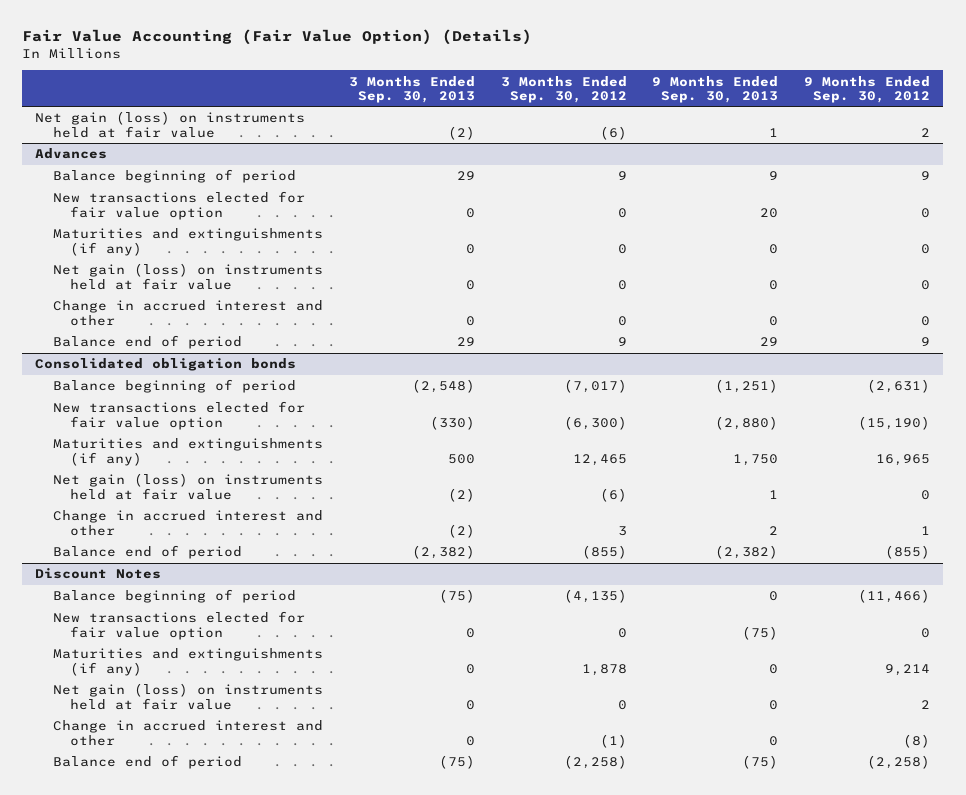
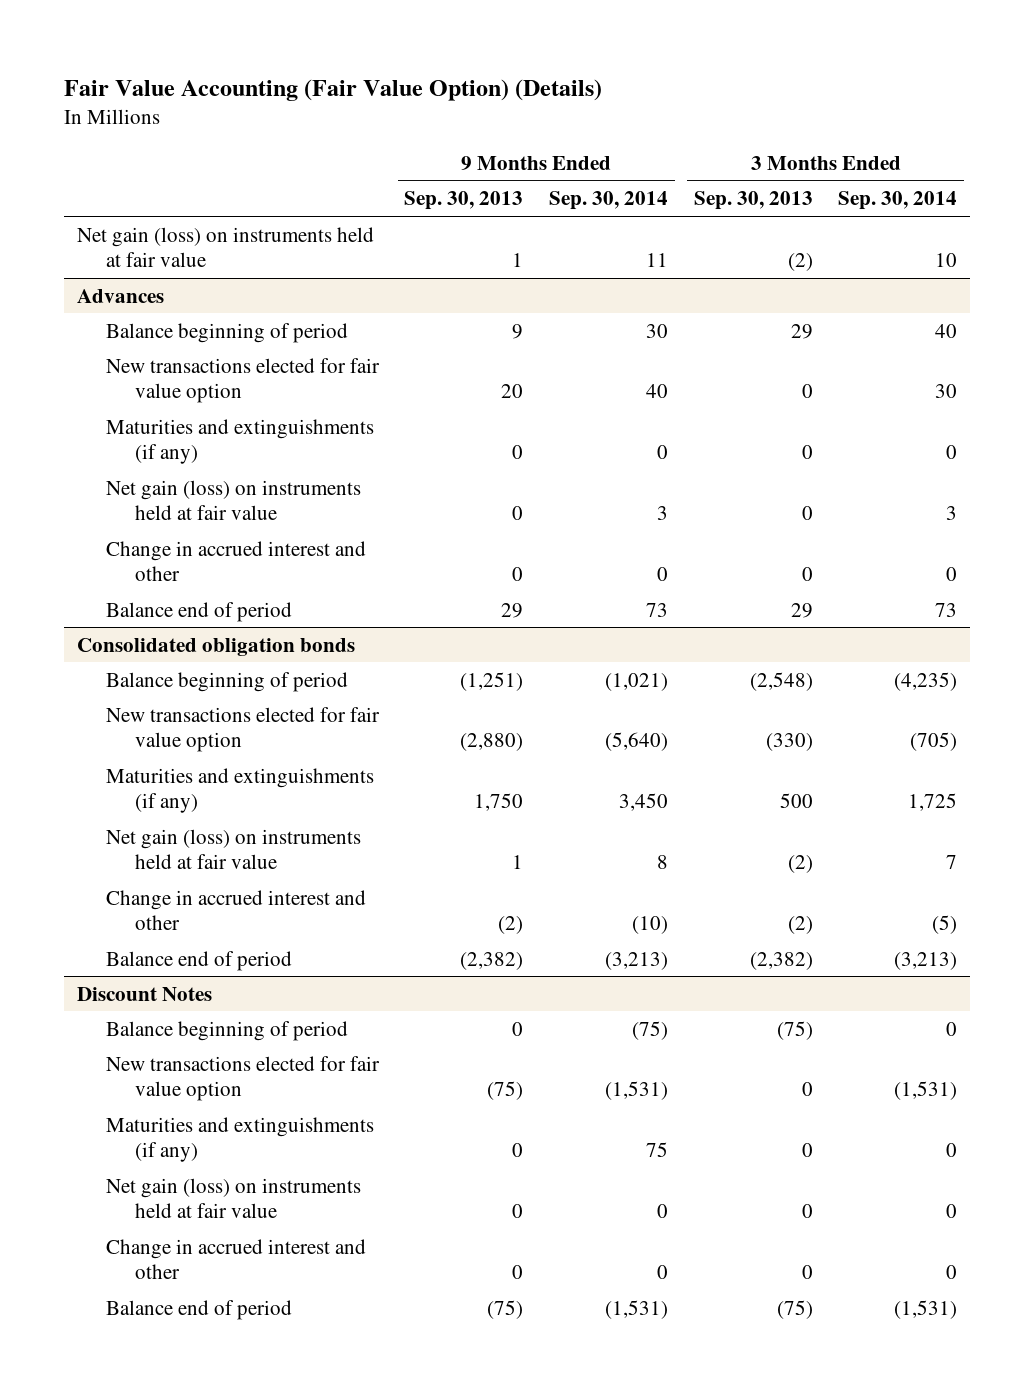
[500,75,627,103] 3 Months Ended Sep. 30, 2012 -> none
[804,75,931,103] 9 Months Ended Sep. 30, 2012 -> none
none -> [549,191,669,211] Sep. 30, 2014
none -> [838,191,958,211] Sep. 30, 2014
[769,525,779,535] 2 -> [498,915,524,934] (2)

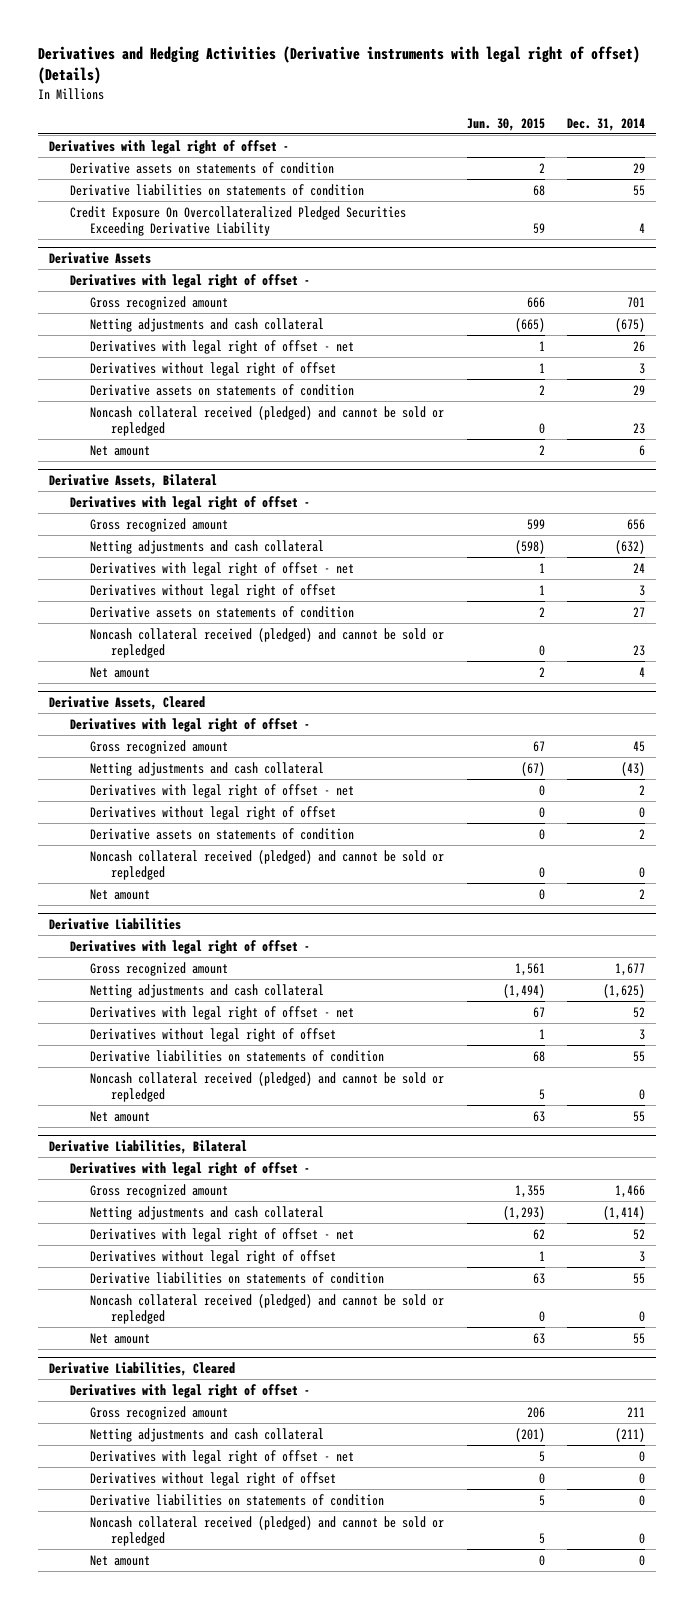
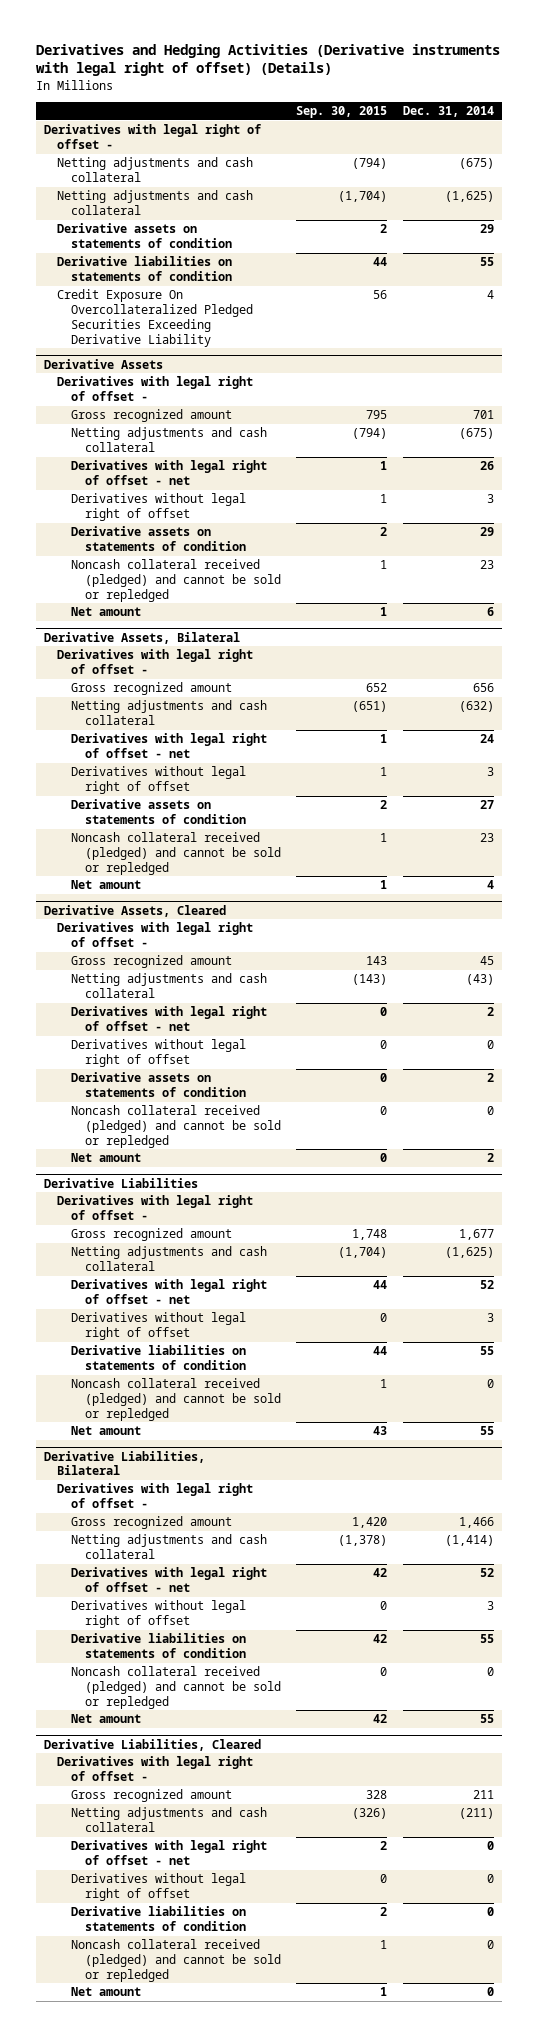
[466,117,545,131] Jun. 30, 2015 -> none
none -> [296,106,388,119] Sep. 30, 2015
none -> [57,157,254,183] Netting adjustments and cash collateral
none -> [57,190,254,216] Netting adjustments and cash collateral

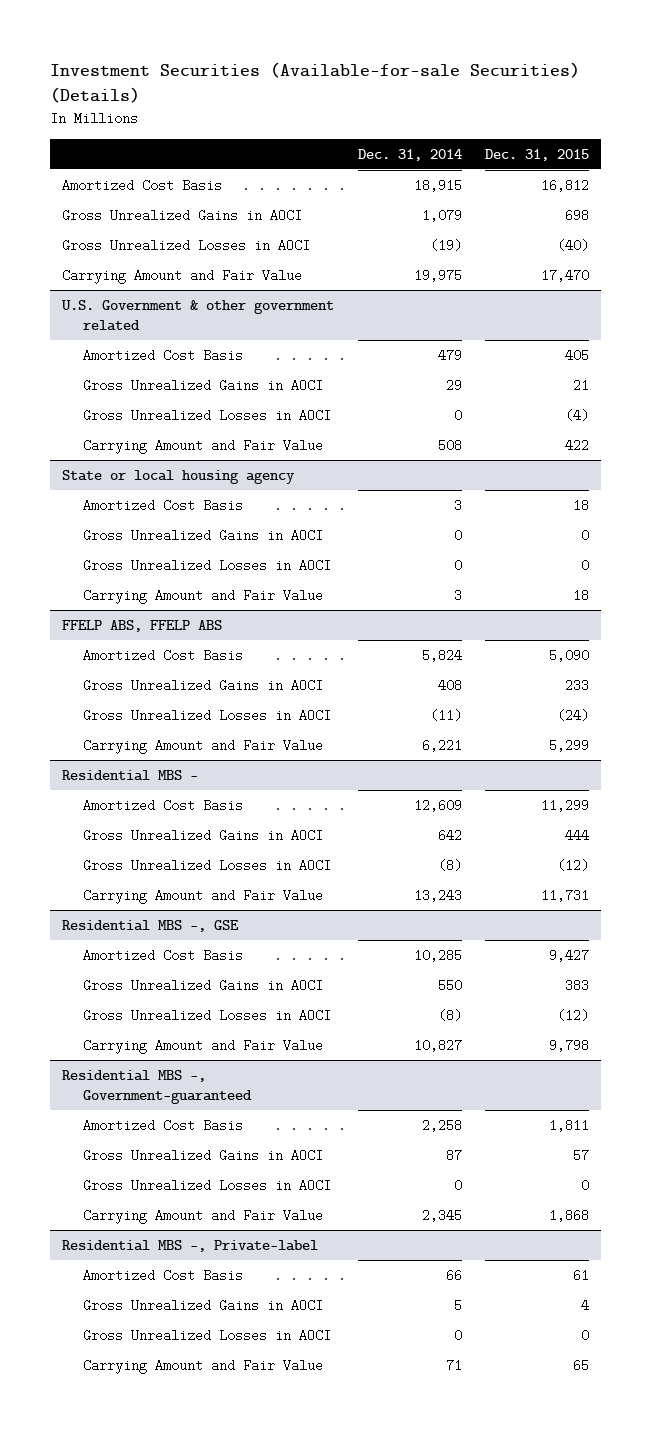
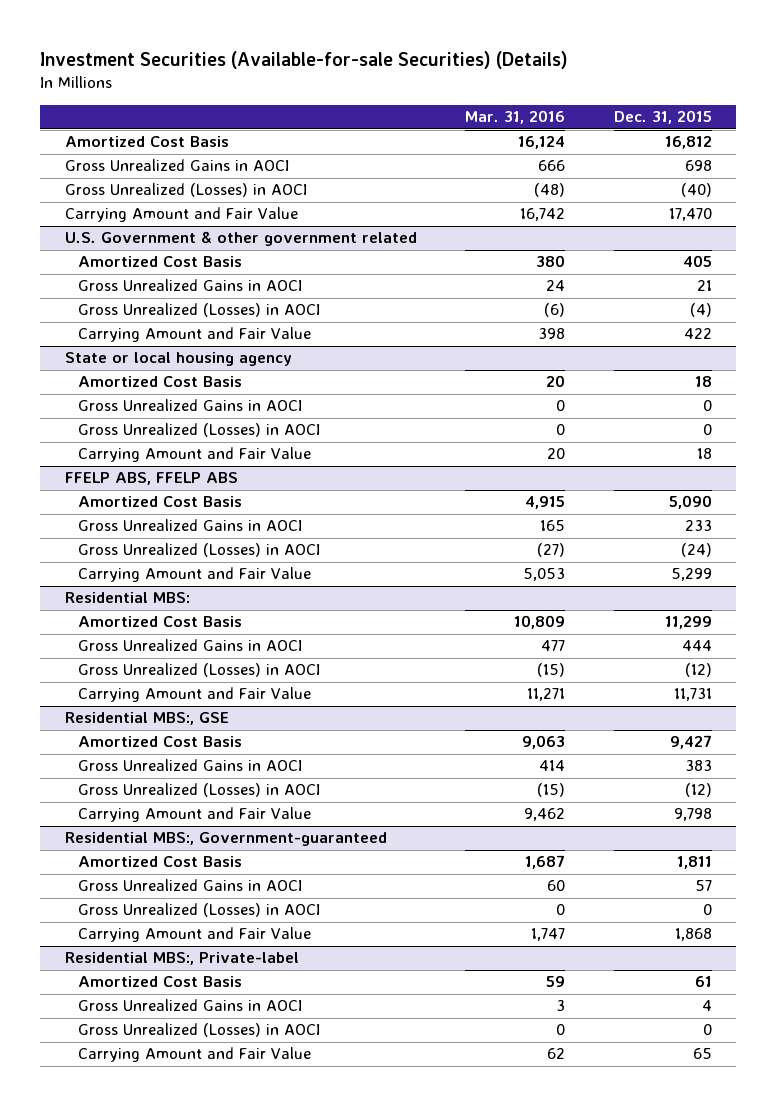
[357,148,462,161] Dec. 31, 2014 -> none
none -> [465,110,566,125] Mar. 31, 2016
[62,238,311,252] Gross Unrealized Losses in AOCI -> [64,183,307,198] Gross Unrealized (Losses) in AOCI
[83,408,332,422] Gross Unrealized Losses in AOCI -> [78,303,321,318] Gross Unrealized (Losses) in AOCI
[83,558,332,572] Gross Unrealized Losses in AOCI -> [78,423,321,438] Gross Unrealized (Losses) in AOCI
[83,708,332,722] Gross Unrealized Losses in AOCI -> [78,543,321,558] Gross Unrealized (Losses) in AOCI
[62,769,199,781] Residential MBS - -> [64,592,190,604] Residential MBS:
[83,858,332,872] Gross Unrealized Losses in AOCI -> [78,663,321,678] Gross Unrealized (Losses) in AOCI
[62,919,240,932] Residential MBS -, GSE -> [64,712,229,726] Residential MBS:, GSE
[83,1008,332,1022] Gross Unrealized Losses in AOCI -> [78,783,321,798] Gross Unrealized (Losses) in AOCI
[62,1069,253,1105] Residential MBS -, Government-guaranteed -> [64,832,387,847] Residential MBS:, Government-guaranteed
[83,1178,332,1192] Gross Unrealized Losses in AOCI -> [78,903,321,918] Gross Unrealized (Losses) in AOCI
[62,1239,319,1252] Residential MBS -, Private-label -> [64,952,299,966] Residential MBS:, Private-label
[83,1328,332,1342] Gross Unrealized Losses in AOCI -> [78,1023,321,1038] Gross Unrealized (Losses) in AOCI

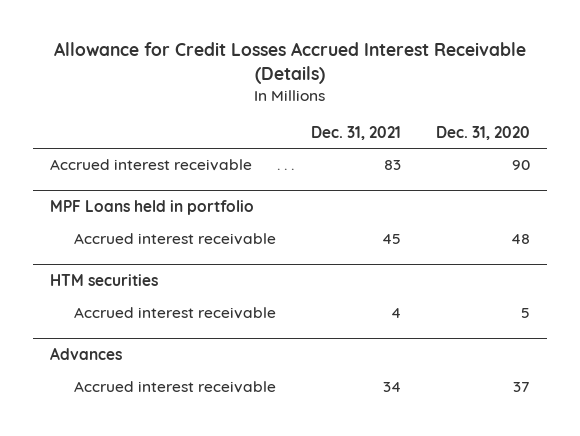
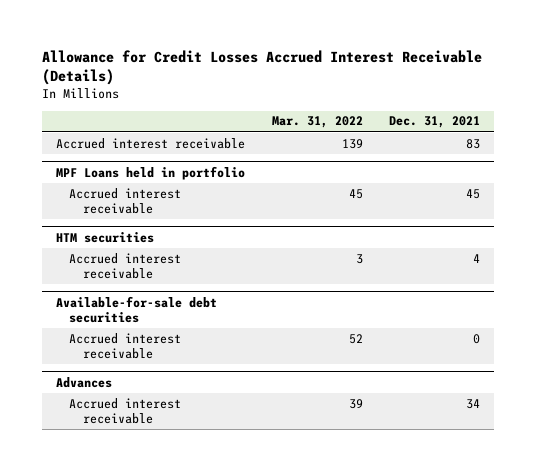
[435,125,530,140] Dec. 31, 2020 -> none
none -> [271,116,363,129] Mar. 31, 2022
none -> [55,295,217,323] Available-for-sale debt securities
none -> [69,332,182,360] Accrued interest receivable

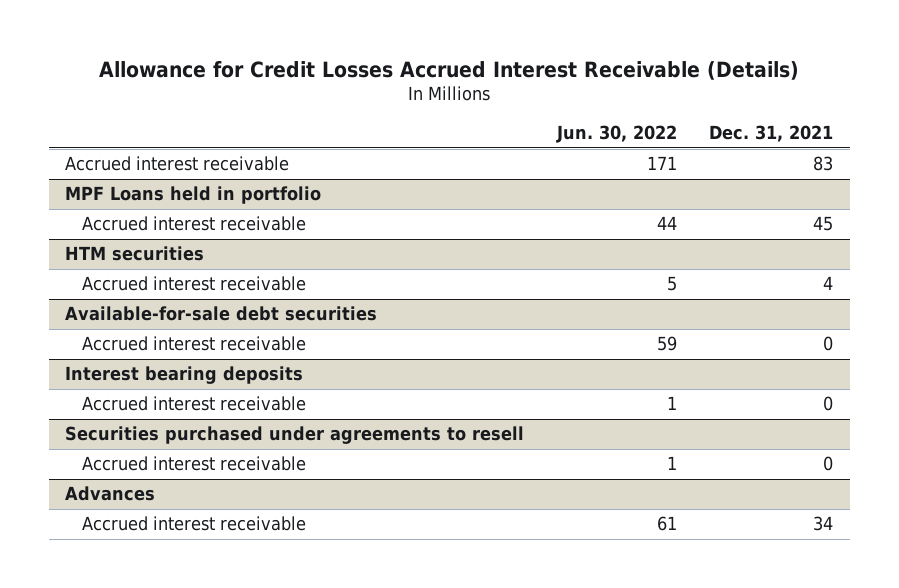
[271,116,363,129] Mar. 31, 2022 -> none
none -> [555,125,677,144] Jun. 30, 2022
none -> [65,366,304,385] Interest bearing deposits
none -> [82,396,307,412] Accrued interest receivable
none -> [65,426,525,445] Securities purchased under agreements to resell
none -> [82,456,307,472] Accrued interest receivable

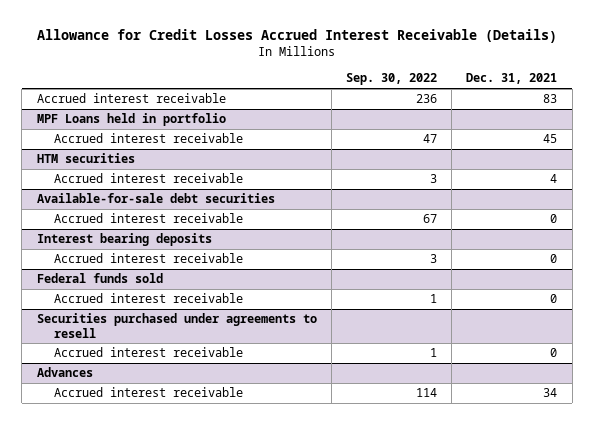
[555,125,677,144] Jun. 30, 2022 -> none
none -> [345,73,437,86] Sep. 30, 2022
none -> [36,273,163,284] Federal funds sold
none -> [54,293,244,304] Accrued interest receivable

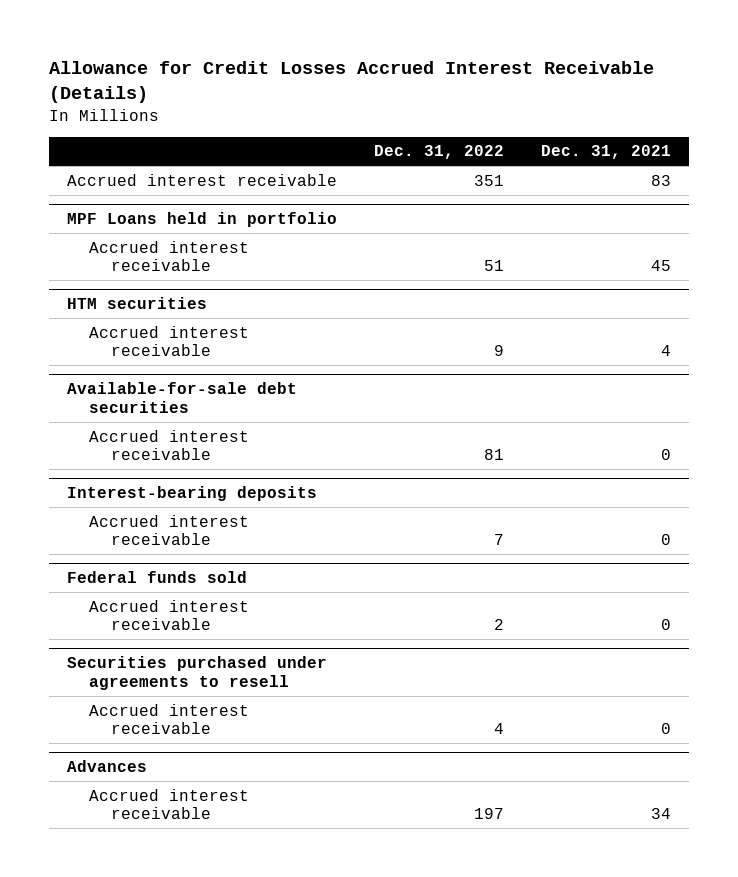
[345,73,437,86] Sep. 30, 2022 -> none
none -> [373,145,504,160] Dec. 31, 2022
[36,233,212,247] Interest bearing deposits -> [67,486,318,502] Interest-bearing deposits

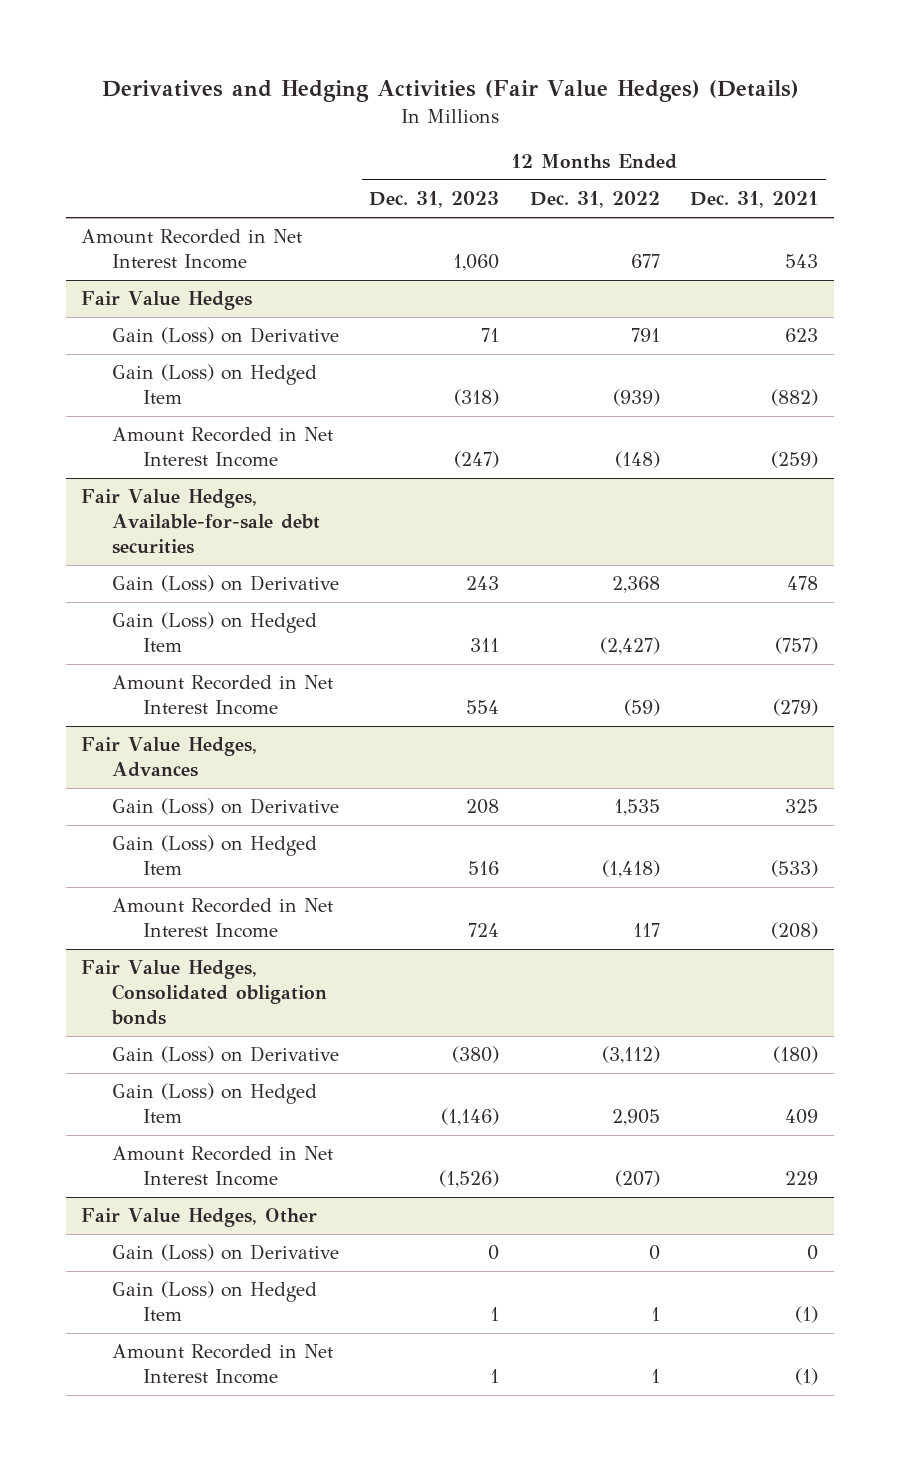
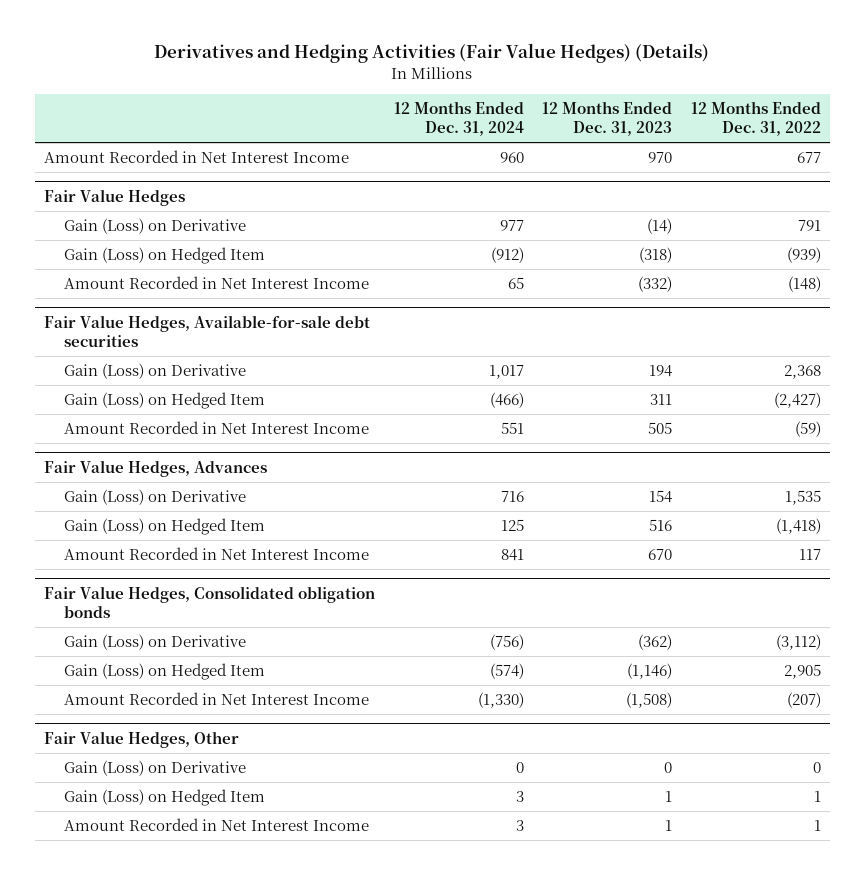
[690,191,819,209] Dec. 31, 2021 -> none
none -> [393,100,524,136] 12 Months Ended Dec. 31, 2024
[453,254,500,272] 1,060 -> [648,152,673,164] 970
[481,328,500,343] 71 -> [647,218,673,235] (14)
[454,451,500,469] (247) -> [638,276,673,293] (332)
[466,576,500,591] 243 -> [649,365,673,378] 194
[466,700,500,715] 554 -> [648,422,673,435] 505
[466,799,500,815] 208 -> [649,490,673,504] 154
[468,923,500,938] 724 -> [648,549,673,561] 670
[452,1046,500,1064] (380) -> [638,634,673,651] (362)
[439,1170,500,1189] (1,526) -> [626,692,673,709] (1,508)

